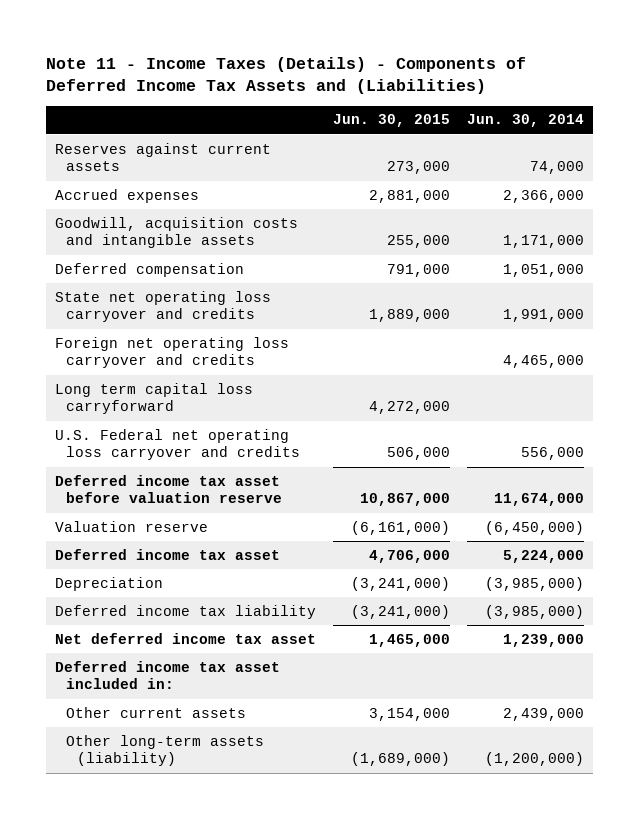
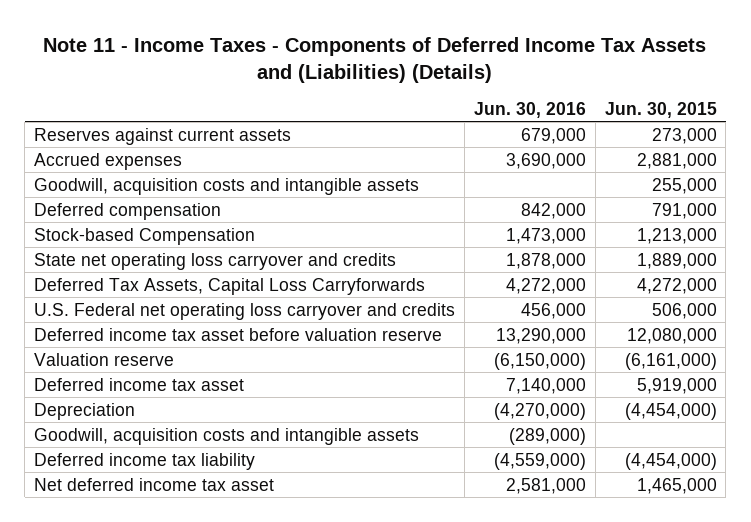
[46,56,527,95] Note 11 - Income Taxes (Details) - Components of Deferred Income Tax Assets and (Liabilities) -> [43,36,707,83] Note 11 - Income Taxes - Components of Deferred Income Tax Assets and (Liabilities) (Details)
[467,114,585,128] Jun. 30, 2014 -> none
none -> [473,101,586,118] Jun. 30, 2016
none -> [33,227,255,245] Stock-based Compensation
[54,336,289,369] Foreign net operating loss carryover and credits -> none
[54,382,253,415] Long term capital loss carryforward -> [33,277,425,295] Deferred Tax Assets, Capital Loss Carryforwards
[359,493,450,507] 10,867,000 -> [626,327,717,344] 12,080,000
[368,549,450,563] 4,706,000 -> [636,377,717,394] 5,919,000
[350,576,450,591] (3,241,000) -> [624,402,717,420] (4,454,000)
none -> [33,427,419,445] Goodwill, acquisition costs and intangible assets
[350,604,450,619] (3,241,000) -> [624,452,717,470] (4,454,000)
[54,660,280,690] Deferred income tax asset included in: -> none
[65,706,246,718] Other current assets -> none
[65,734,264,767] Other long-term assets (liability) -> none

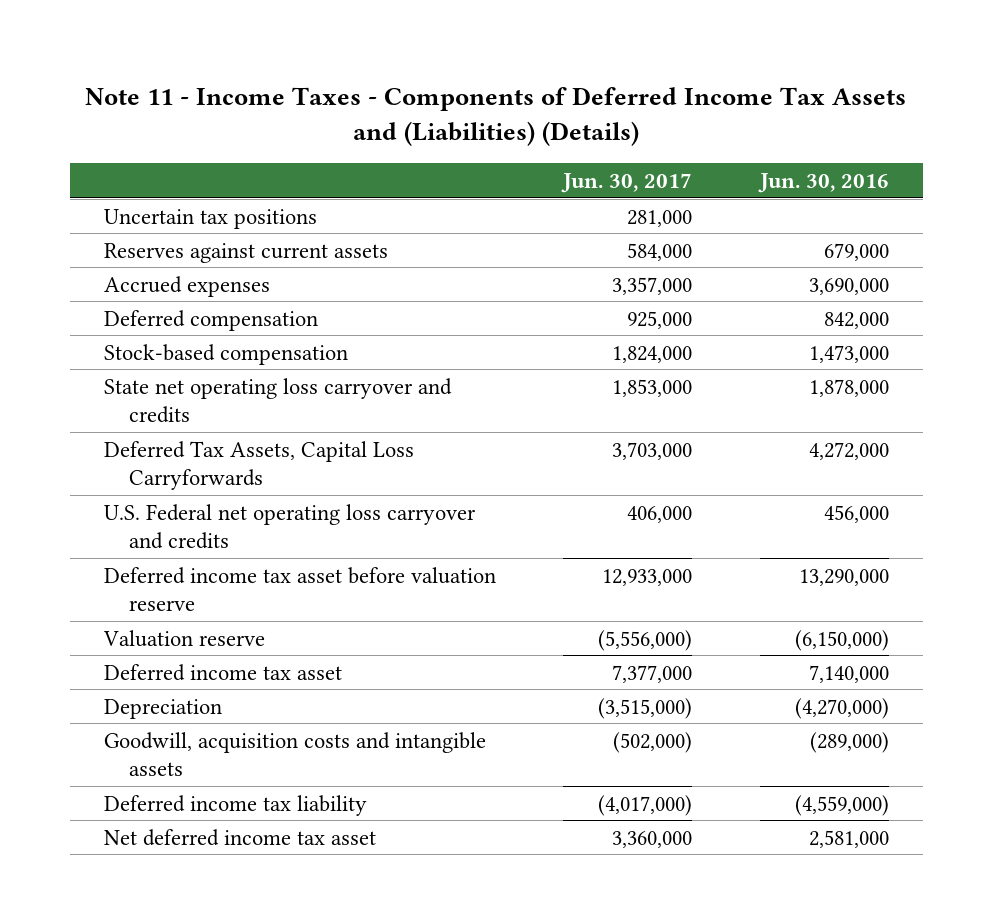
[604,101,717,118] Jun. 30, 2015 -> none
none -> [561,172,693,193] Jun. 30, 2017
none -> [103,208,317,229] Uncertain tax positions
[33,177,419,195] Goodwill, acquisition costs and intangible assets -> none
[33,227,255,245] Stock-based Compensation -> [103,343,348,365] Stock-based compensation

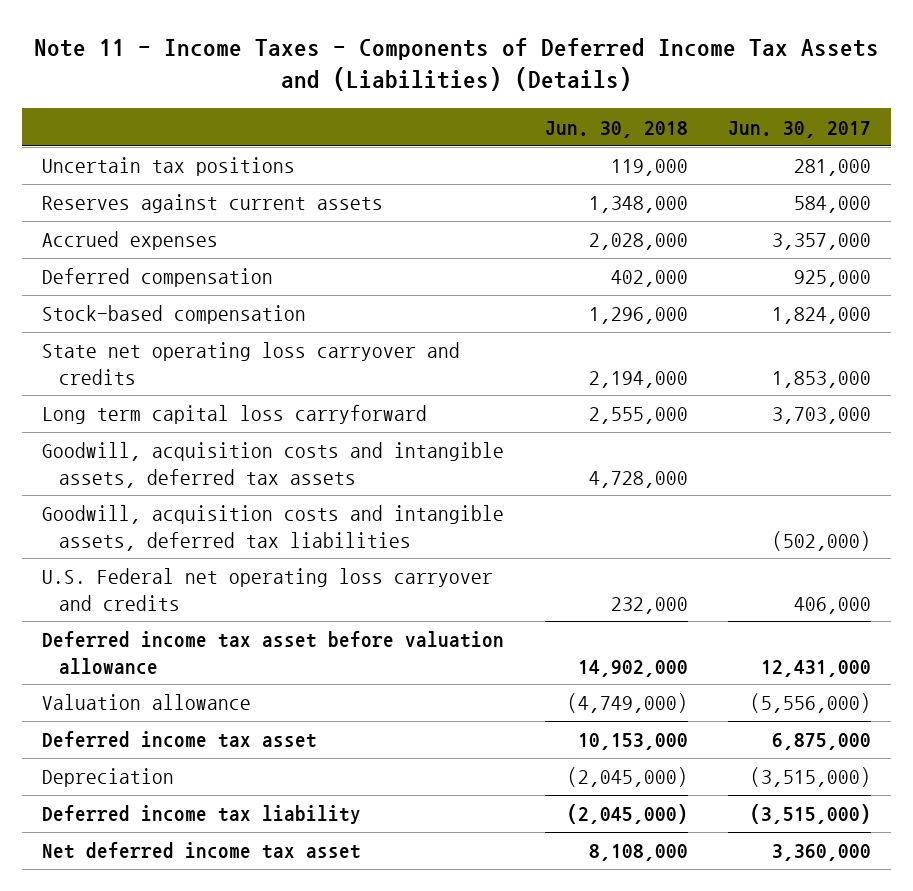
[758,172,890,193] Jun. 30, 2016 -> none
none -> [544,120,688,138] Jun. 30, 2018
[103,440,414,491] Deferred Tax Assets, Capital Loss Carryforwards -> [42,405,428,425] Long term capital loss carryforward
none -> [42,442,505,488] Goodwill, acquisition costs and intangible assets, deferred tax assets
none -> [42,505,505,551] Goodwill, acquisition costs and intangible assets, deferred tax liabilities
[103,566,496,612] Deferred income tax asset before valuation reserve -> [42,631,505,675] Deferred income tax asset before valuation allowance
[602,568,693,586] 12,933,000 -> [761,659,872,677] 12,431,000
[102,629,265,647] Valuation reserve -> [42,694,252,711] Valuation allowance
[612,664,693,683] 7,377,000 -> [772,733,872,751] 6,875,000
[103,731,486,777] Goodwill, acquisition costs and intangible assets -> none
[598,794,693,816] (4,017,000) -> [750,804,872,825] (3,515,000)

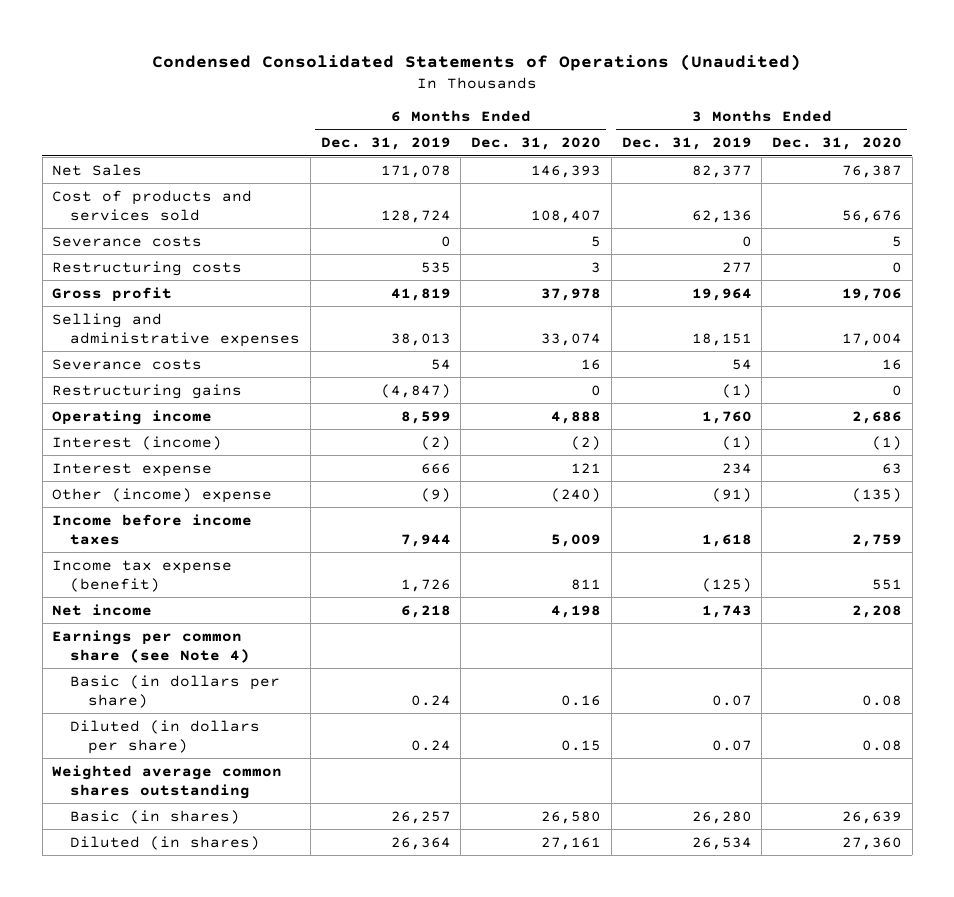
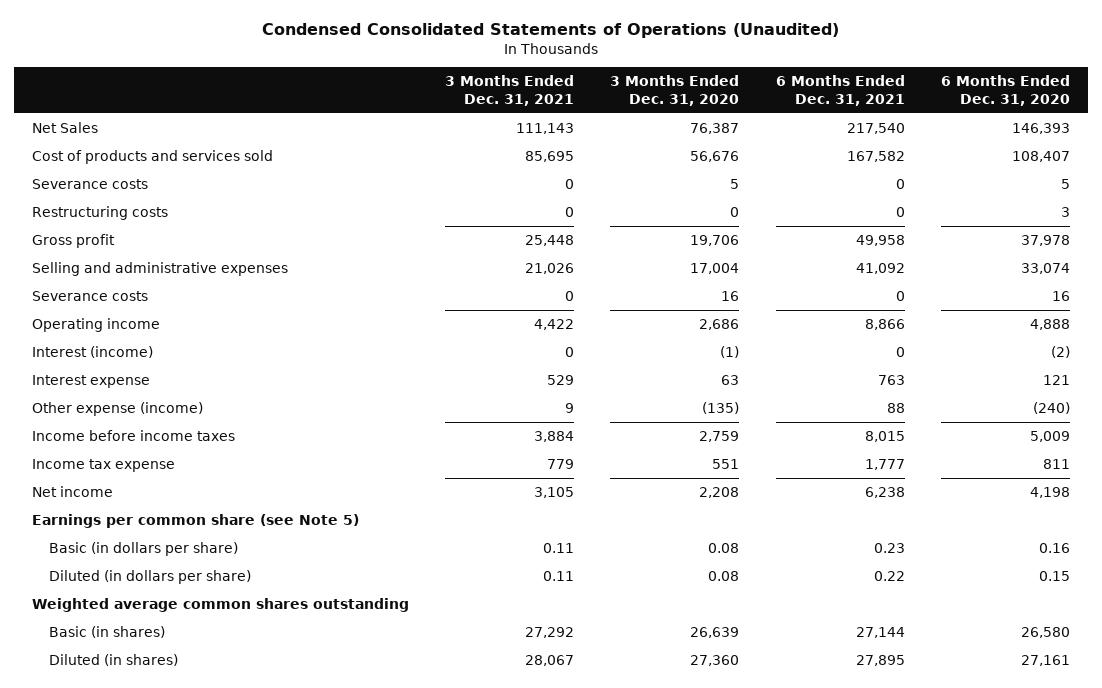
[320,137,451,151] Dec. 31, 2019 -> none
[621,137,752,151] Dec. 31, 2019 -> none
none -> [445,75,575,106] 3 Months Ended Dec. 31, 2021
none -> [775,75,905,106] 6 Months Ended Dec. 31, 2021
[52,383,243,399] Restructuring gains -> none
[52,487,273,503] Other (income) expense -> [32,401,204,416] Other expense (income)
[52,559,233,593] Income tax expense (benefit) -> [32,458,176,472] Income tax expense
[52,629,251,664] Earnings per common share (see Note 4) -> [32,513,360,528] Earnings per common share (see Note 5)

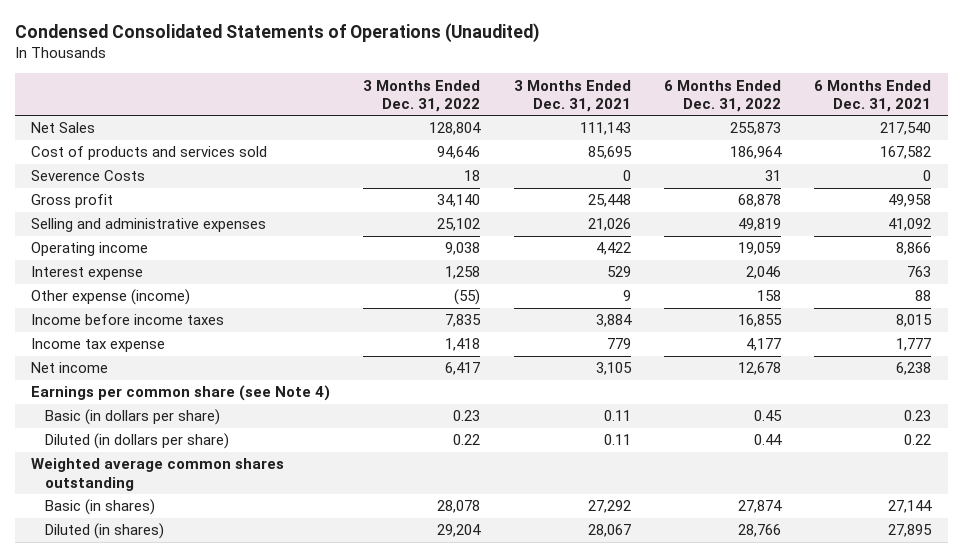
[610,75,740,106] 3 Months Ended Dec. 31, 2020 -> none
[940,75,1070,106] 6 Months Ended Dec. 31, 2020 -> none
none -> [363,79,481,112] 3 Months Ended Dec. 31, 2022
none -> [663,79,781,112] 6 Months Ended Dec. 31, 2022
[32,205,169,220] Restructuring costs -> none
[32,178,149,189] Severance costs -> [31,170,146,182] Severence Costs
[32,290,149,301] Severance costs -> none
[32,345,154,358] Interest (income) -> none
[32,513,360,528] Earnings per common share (see Note 5) -> [31,385,331,402] Earnings per common share (see Note 4)

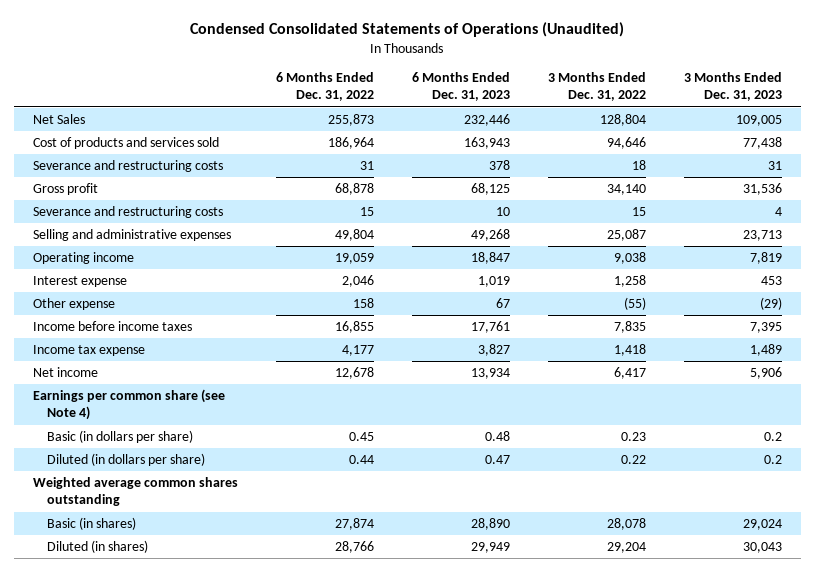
[513,79,631,112] 3 Months Ended Dec. 31, 2021 -> none
[814,79,932,112] 6 Months Ended Dec. 31, 2021 -> none
none -> [411,71,510,102] 6 Months Ended Dec. 31, 2023
none -> [683,71,782,102] 3 Months Ended Dec. 31, 2023
[31,170,146,182] Severence Costs -> [32,160,223,173] Severance and restructuring costs
none -> [32,206,223,219] Severance and restructuring costs
[437,218,481,232] 25,102 -> [606,229,646,242] 25,087
[737,218,781,232] 49,819 -> [334,229,374,242] 49,804
[31,289,191,306] Other expense (income) -> [32,298,115,311] Other expense

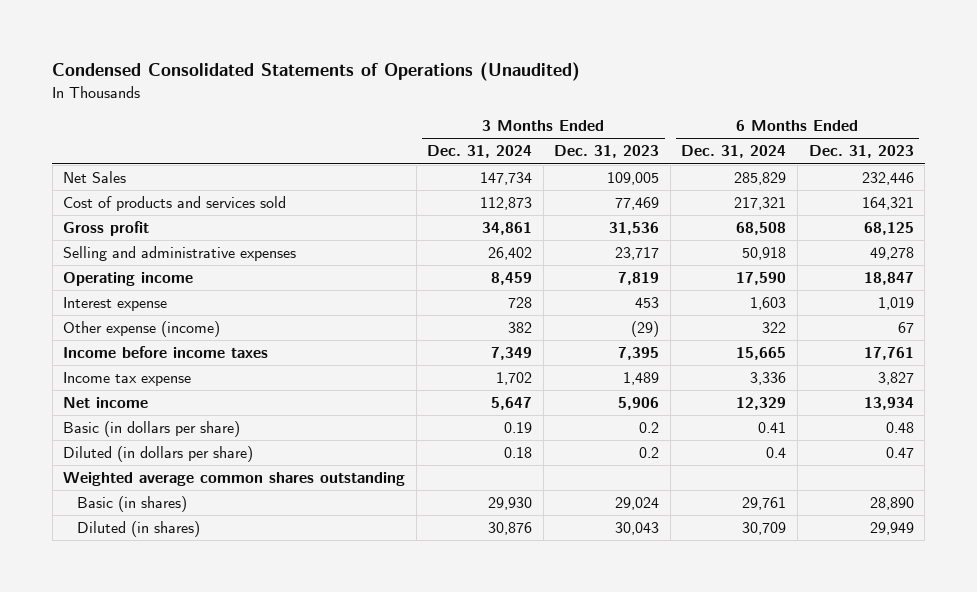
[275,71,374,102] 6 Months Ended Dec. 31, 2022 -> none
[547,71,646,102] 3 Months Ended Dec. 31, 2022 -> none
none -> [427,145,533,159] Dec. 31, 2024
none -> [681,145,787,159] Dec. 31, 2024
[32,160,223,173] Severance and restructuring costs -> none
[463,137,510,150] 163,943 -> [861,197,914,211] 164,321
[742,137,782,150] 77,438 -> [615,197,660,211] 77,469
[32,206,223,219] Severance and restructuring costs -> none
[470,229,510,242] 49,268 -> [869,247,914,261] 49,278
[742,230,782,242] 23,713 -> [615,247,660,261] 23,717
[32,298,115,311] Other expense -> [63,321,221,338] Other expense (income)
[32,389,225,421] Earnings per common share (see Note 4) -> none

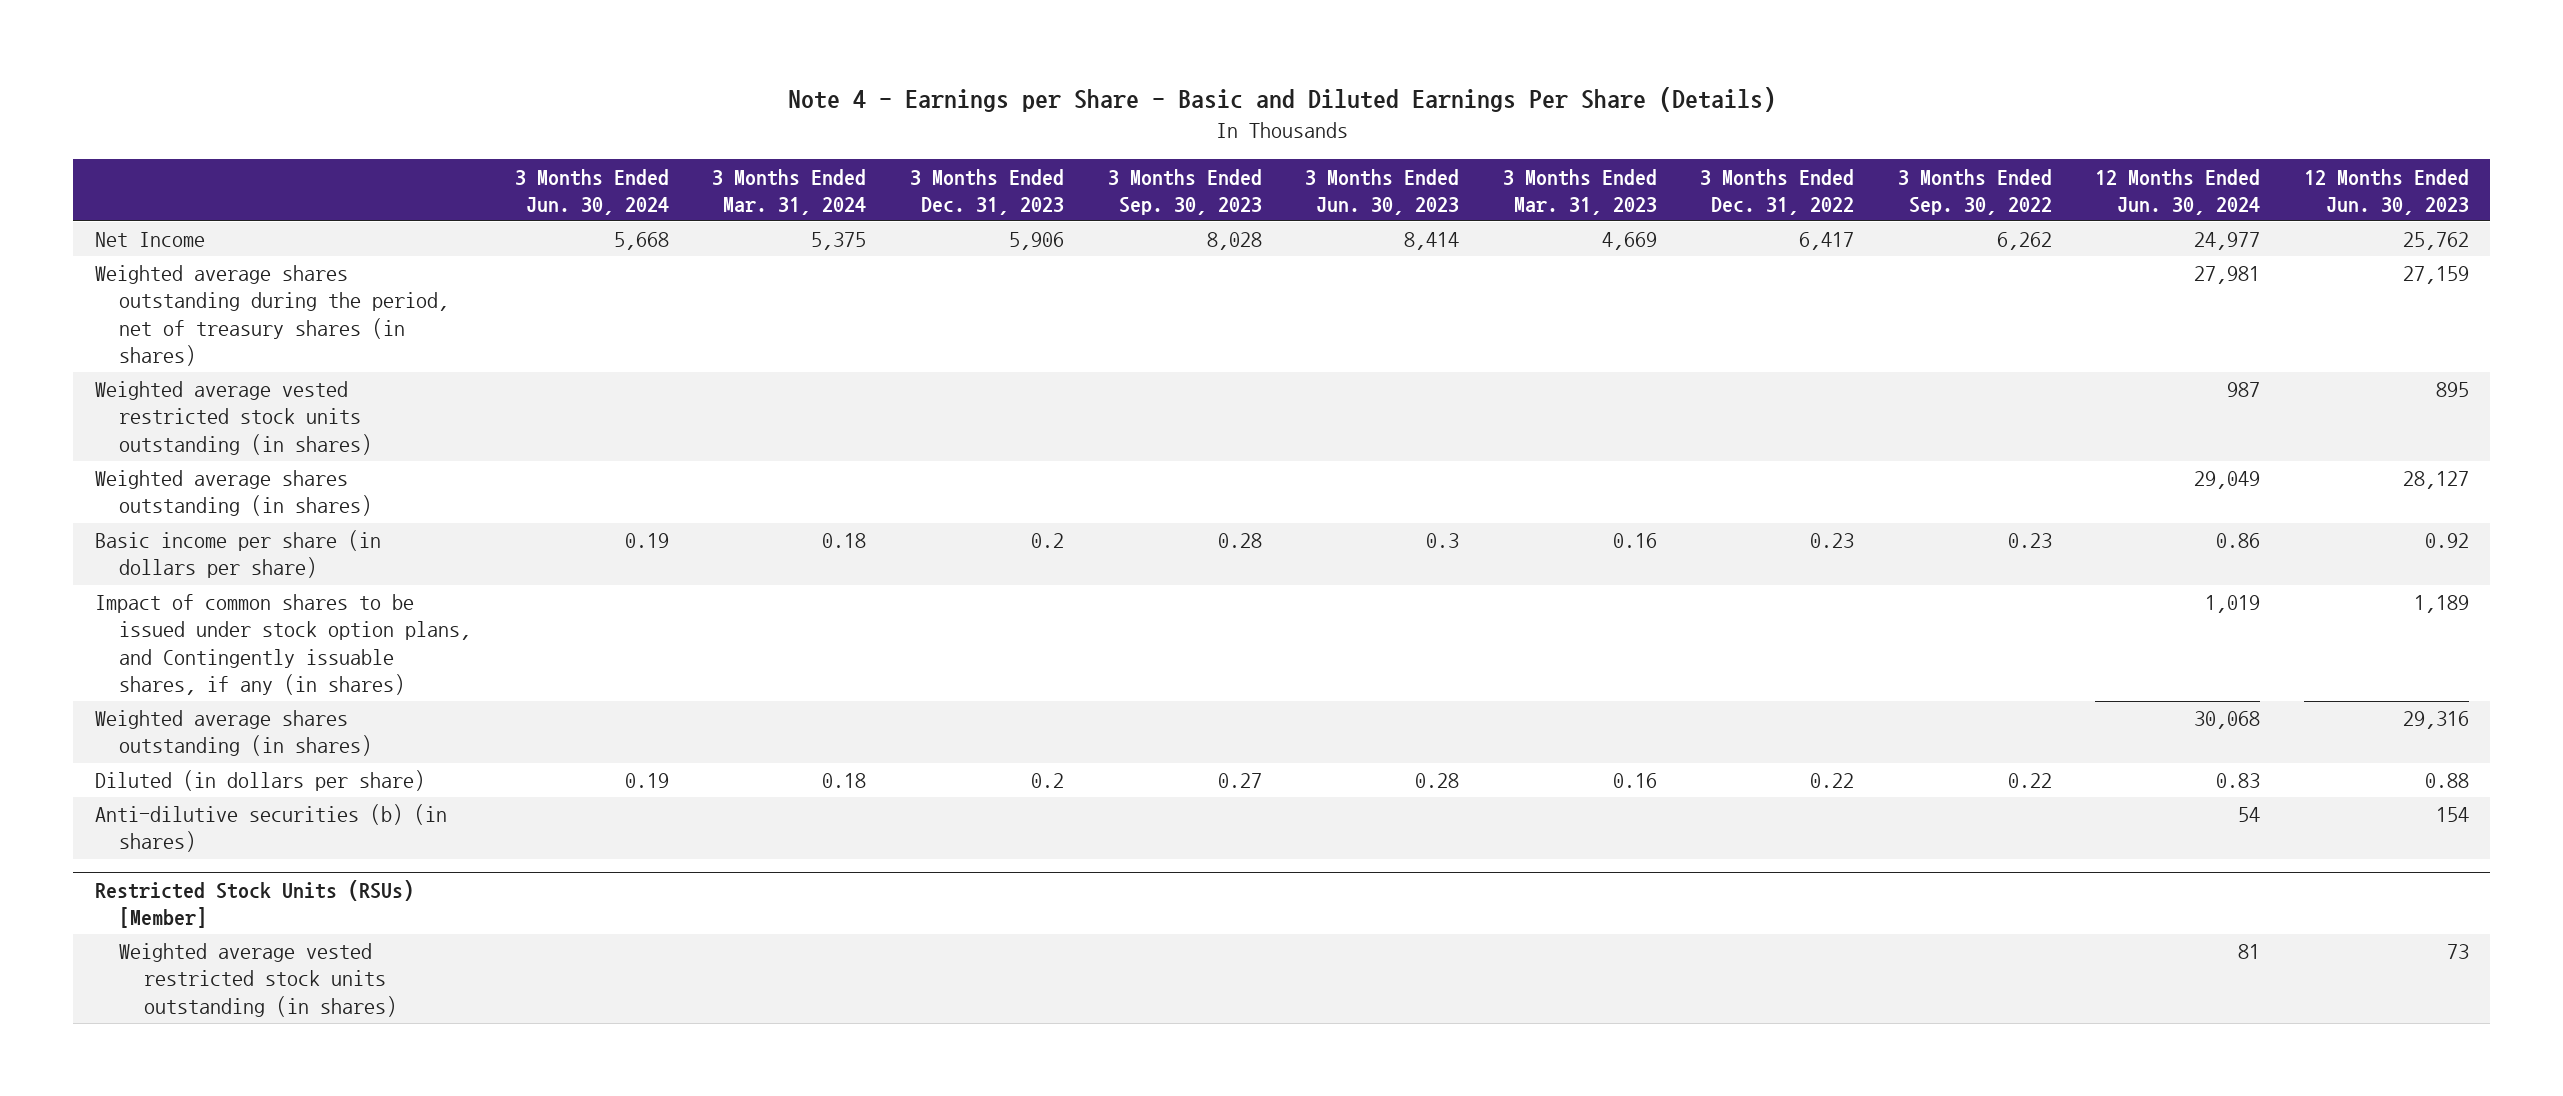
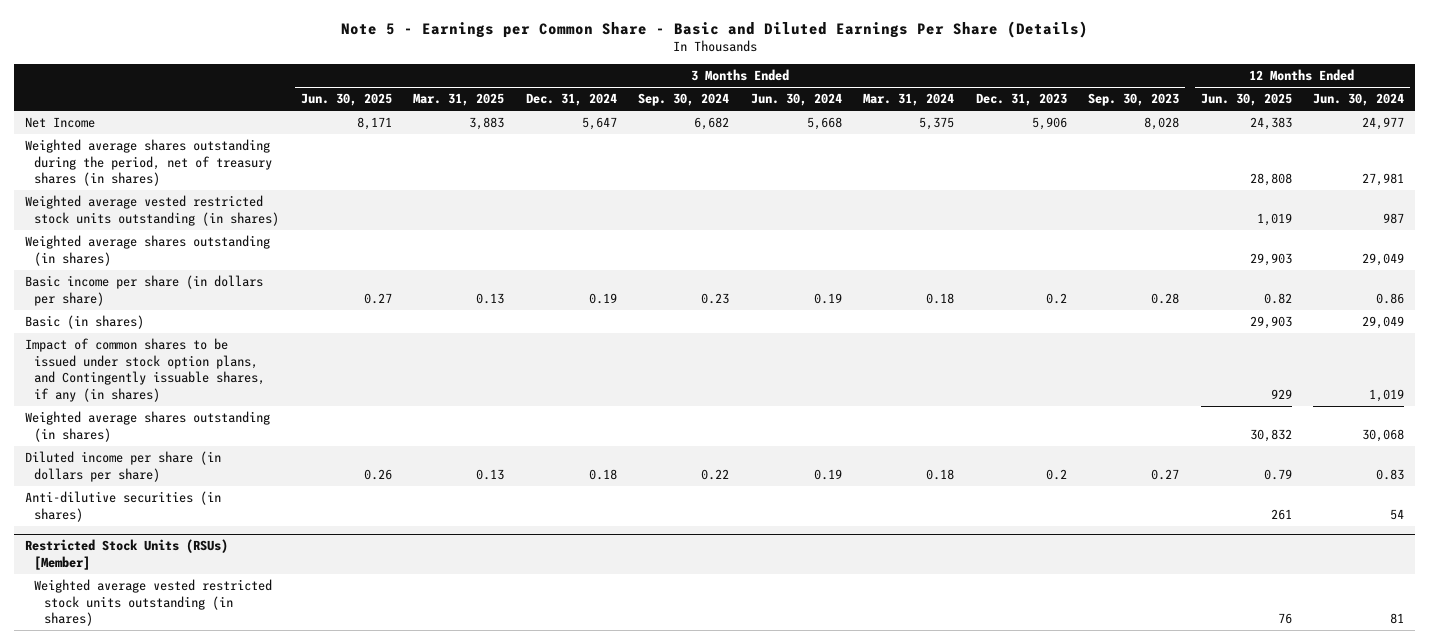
[787,87,1776,113] Note 4 - Earnings per Share - Basic and Diluted Earnings Per Share (Details) -> [340,21,1088,39] Note 5 - Earnings per Common Share - Basic and Diluted Earnings Per Share (Details)
[1305,168,1460,215] 3 Months Ended Jun. 30, 2023 -> none
[1502,168,1657,215] 3 Months Ended Mar. 31, 2023 -> none
[1700,168,1855,215] 3 Months Ended Dec. 31, 2022 -> none
[1897,168,2052,215] 3 Months Ended Sep. 30, 2022 -> none
[2303,168,2469,215] 12 Months Ended Jun. 30, 2023 -> none
none -> [300,93,392,107] Jun. 30, 2025
none -> [413,93,505,107] Mar. 31, 2025
none -> [525,93,617,107] Dec. 31, 2024
none -> [638,93,730,107] Sep. 30, 2024
none -> [1200,93,1292,107] Jun. 30, 2025
none -> [24,315,144,330] Basic (in shares)
[94,770,425,792] Diluted (in dollars per share) -> [24,451,221,482] Diluted income per share (in dollars per share)
[94,804,447,853] Anti-dilutive securities (b) (in shares) -> [24,491,221,522] Anti-dilutive securities (in shares)

